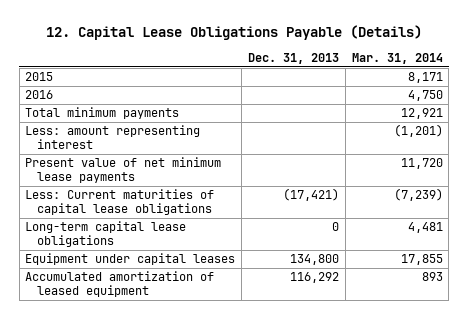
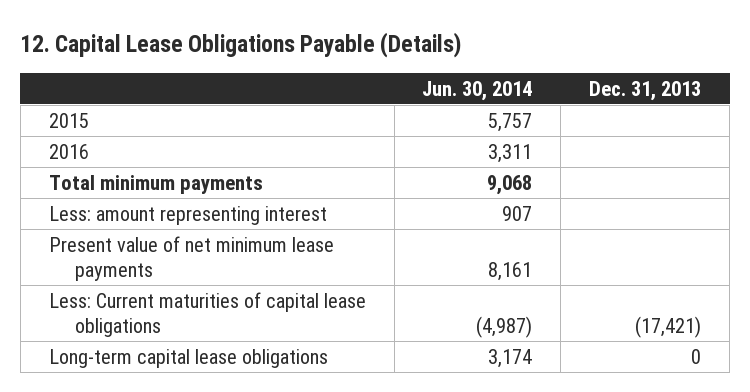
[351,52,443,64] Mar. 31, 2014 -> none
none -> [422,80,533,101] Jun. 30, 2014
[25,253,236,266] Equipment under capital leases -> none
[25,271,215,298] Accumulated amortization of leased equipment -> none

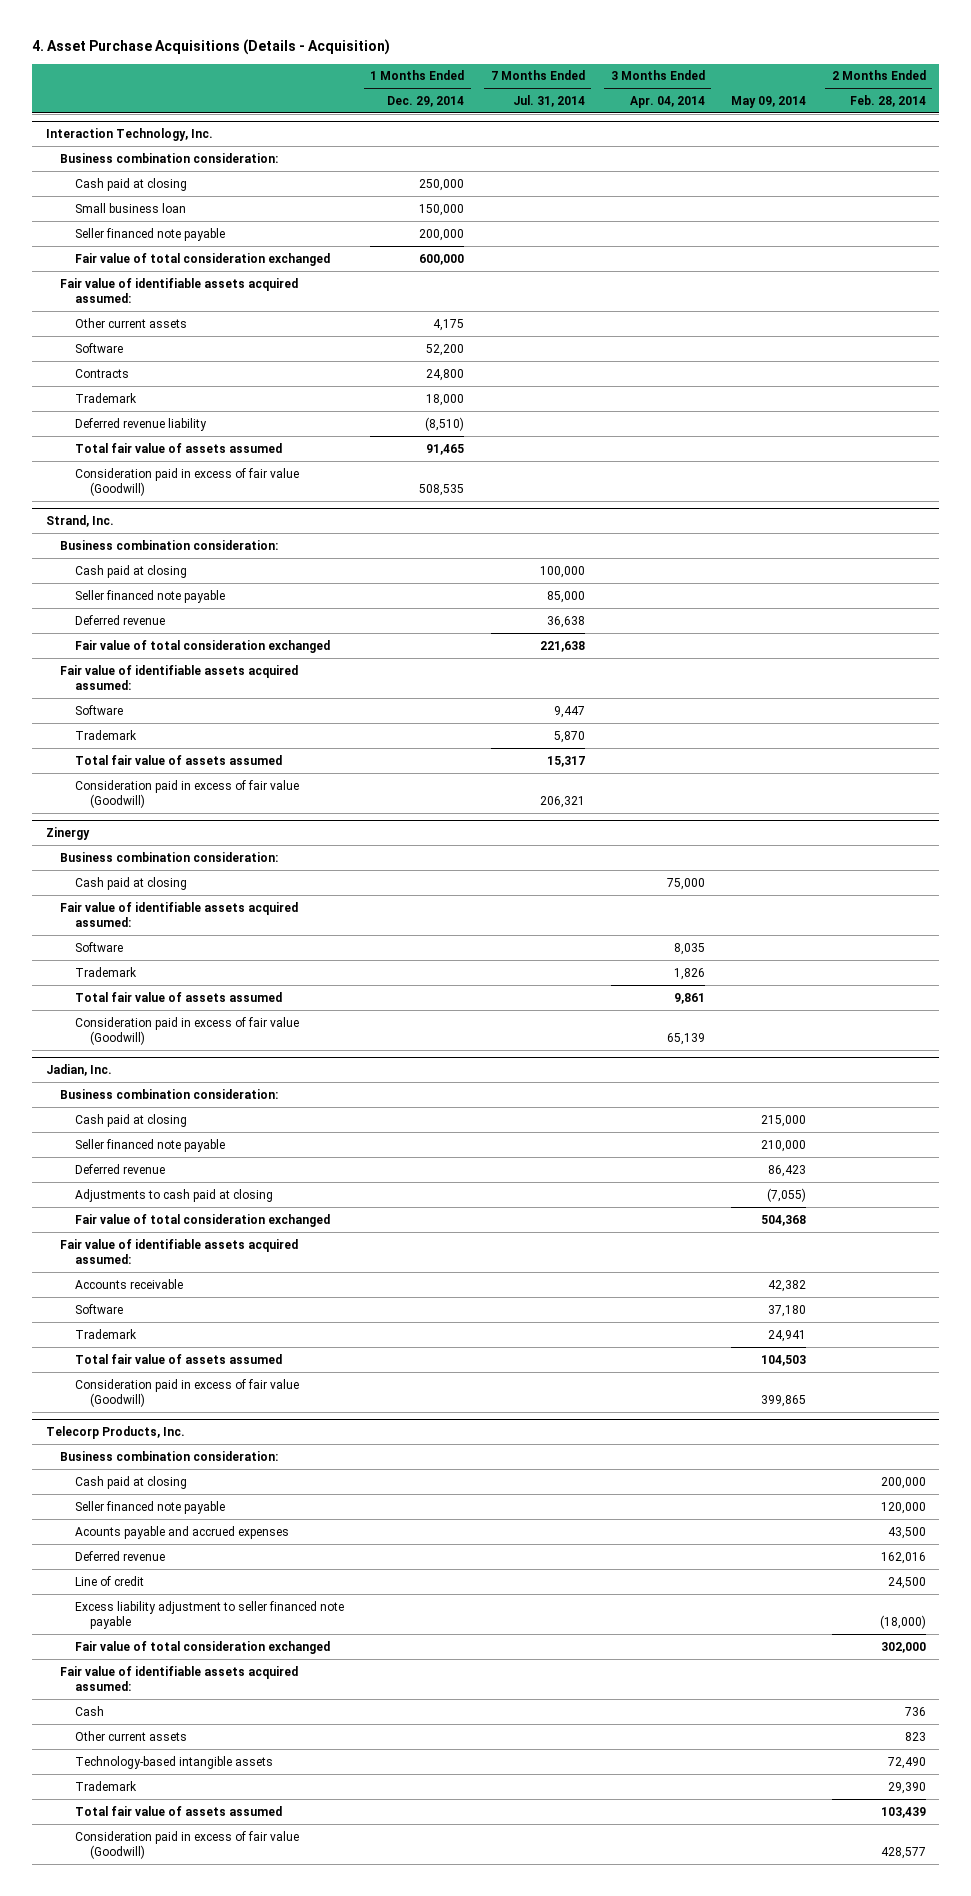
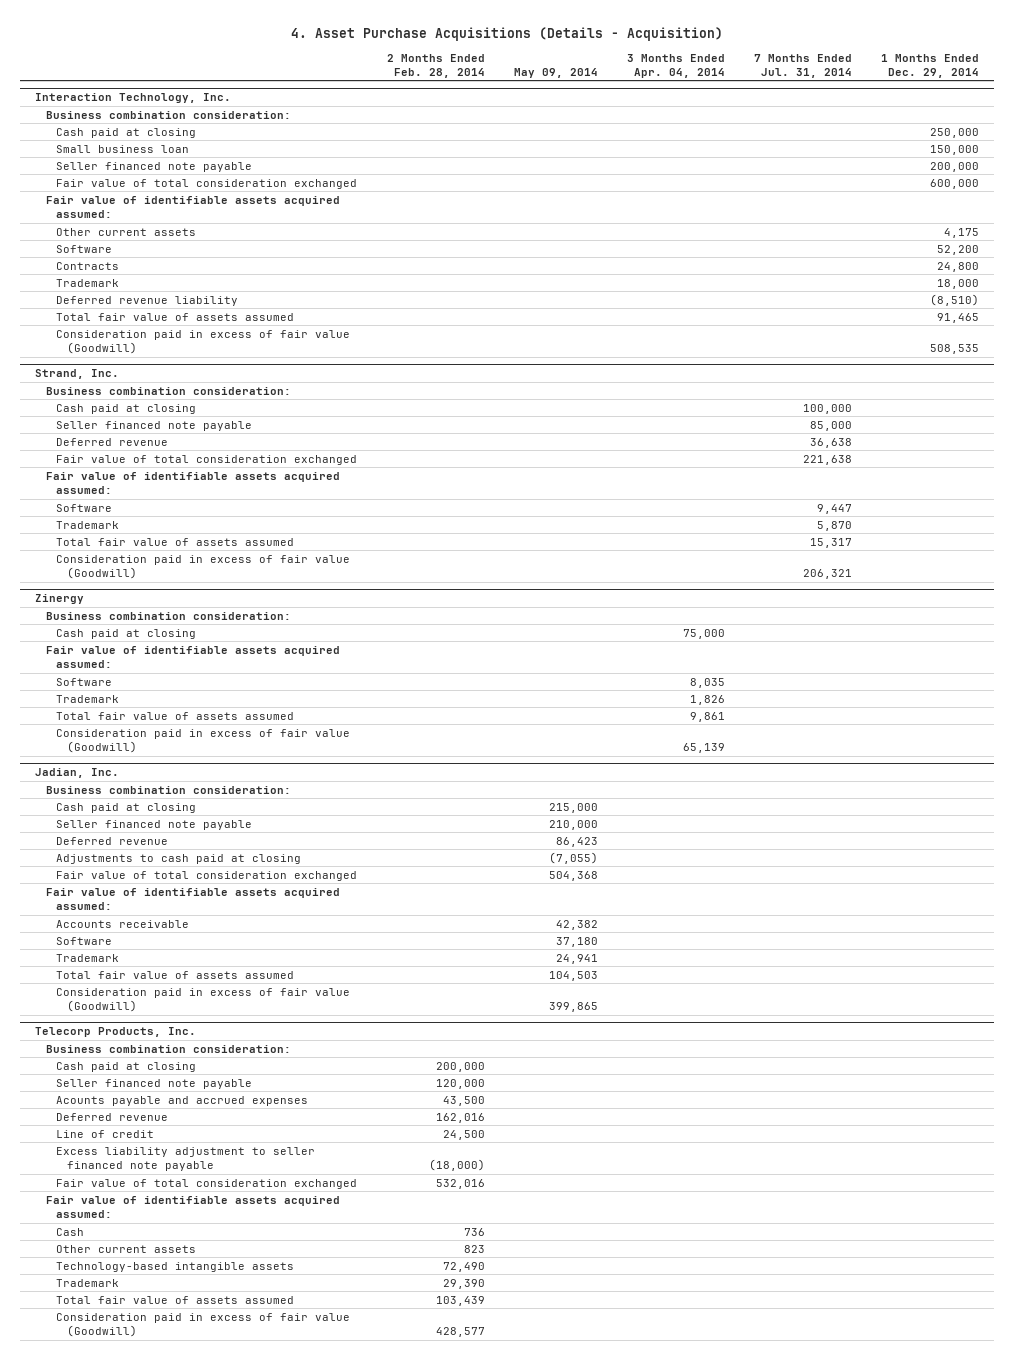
[880,1641,926,1653] 302,000 -> [435,1178,485,1189] 532,016

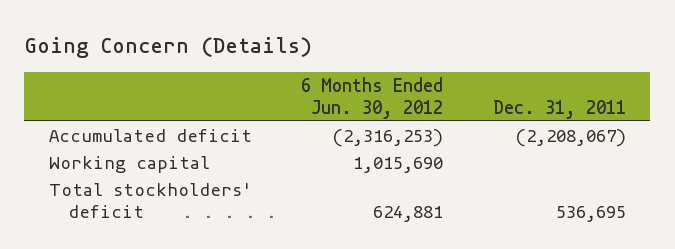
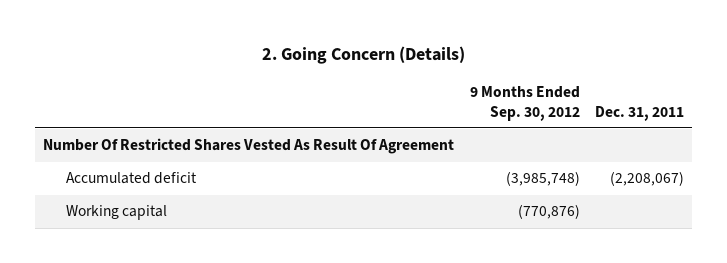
[24,37,313,59] Going Concern (Details) -> [261,45,465,64] 2. Going Concern (Details)
[301,76,444,119] 6 Months Ended Jun. 30, 2012 -> none
none -> [469,85,580,121] 9 Months Ended Sep. 30, 2012
none -> [43,138,455,155] Number Of Restricted Shares Vested As Result Of Agreement
[48,182,252,218] Total stockholders' deficit -> none

